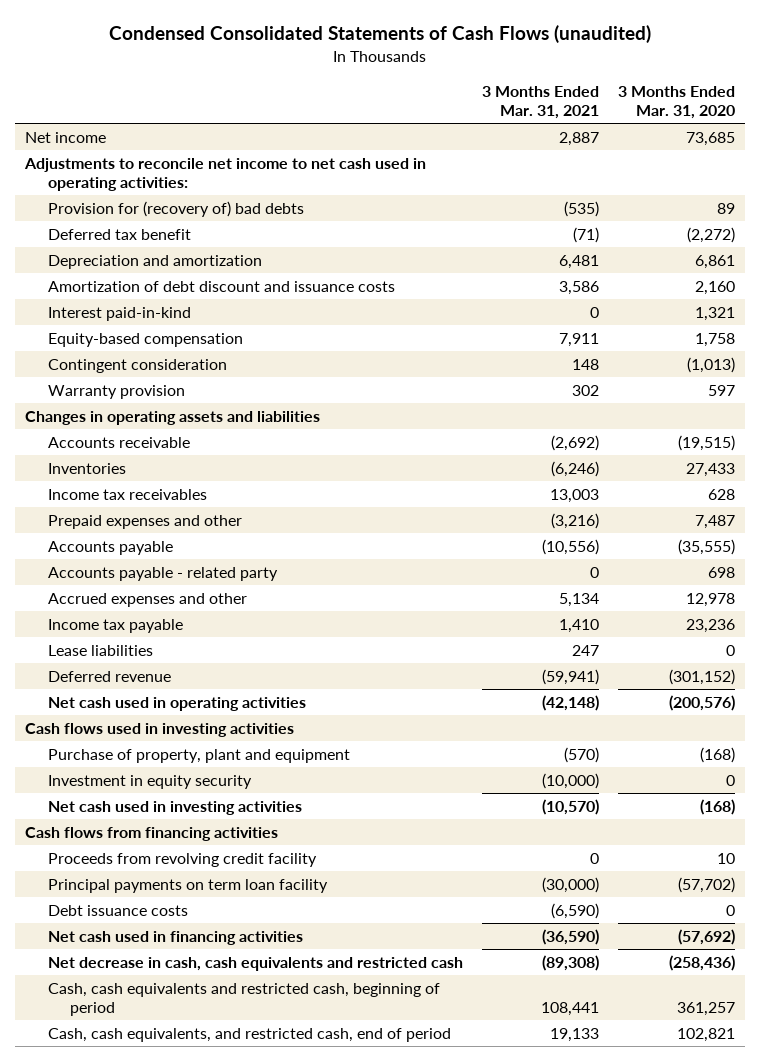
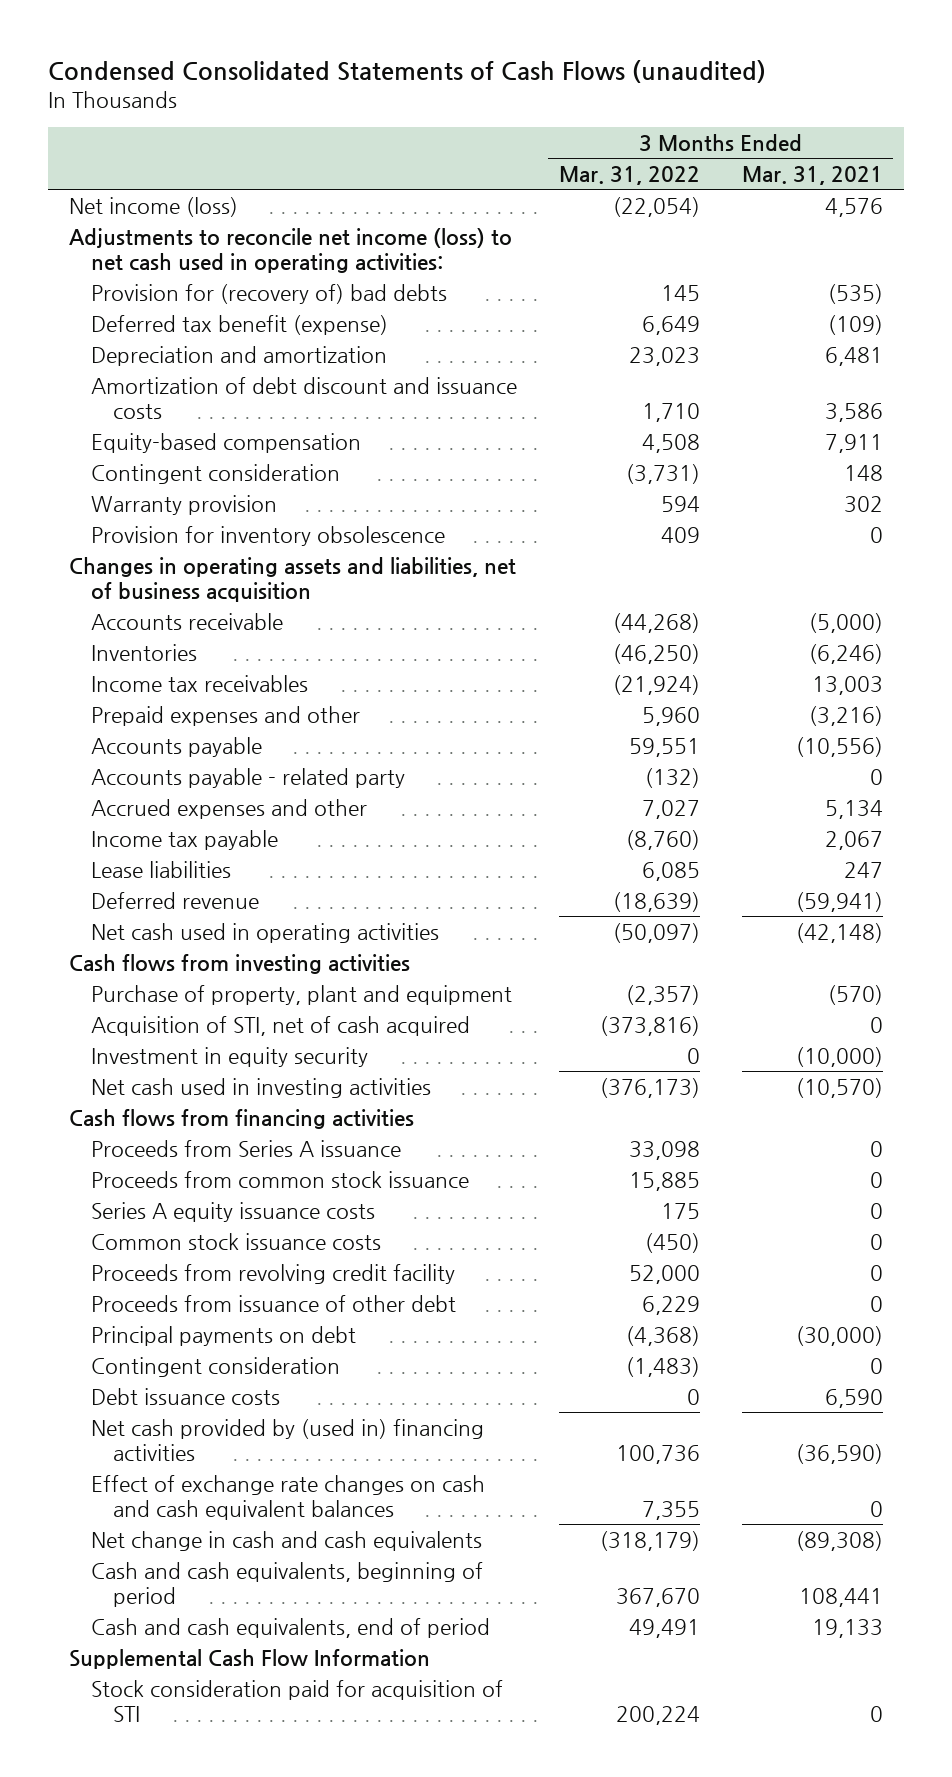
[618,86,736,119] 3 Months Ended Mar. 31, 2020 -> none
none -> [558,165,700,185] Mar. 31, 2022
[24,131,106,143] Net income -> [68,196,238,217] Net income (loss)
[558,131,599,146] 2,887 -> [824,197,883,217] 4,576
[23,157,426,191] Adjustments to reconcile net income to net cash used in operating activities: -> [68,227,512,273] Adjustments to reconcile net income (loss) to net cash used in operating activities:
[47,228,191,240] Deferred tax benefit -> [90,314,388,335] Deferred tax benefit (expense)
[572,226,599,243] (71) -> [827,314,883,335] (109)
[47,306,191,321] Interest paid-in-kind -> none
none -> [90,525,445,546] Provision for inventory obsolescence
[24,410,320,425] Changes in operating assets and liabilities -> [68,556,516,602] Changes in operating assets and liabilities, net of business acquisition
[550,434,599,451] (2,692) -> [808,612,883,633] (5,000)
[558,618,599,633] 1,410 -> [824,830,883,850] 2,067
[24,722,294,737] Cash flows used in investing activities -> [68,953,410,974] Cash flows from investing activities
none -> [90,1015,470,1036] Acquisition of STI, net of cash acquired
none -> [90,1139,401,1157] Proceeds from Series A issuance
none -> [90,1170,469,1188] Proceeds from common stock issuance
none -> [90,1201,375,1222] Series A equity issuance costs
none -> [90,1232,381,1250] Common stock issuance costs
[47,878,328,893] Principal payments on term loan facility -> none
none -> [90,1294,456,1312] Proceeds from issuance of other debt
none -> [90,1325,356,1346] Principal payments on debt
none -> [90,1356,340,1377] Contingent consideration
[550,902,599,919] (6,590) -> [824,1388,883,1408] 6,590
[47,930,303,945] Net cash used in financing activities -> [90,1418,484,1461] Net cash provided by (used in) financing activities
none -> [90,1474,485,1520] Effect of exchange rate changes on cash and cash equivalent balances
[47,956,463,971] Net decrease in cash, cash equivalents and restricted cash -> [90,1530,482,1551] Net change in cash and cash equivalents
[47,982,440,1016] Cash, cash equivalents and restricted cash, beginning of period -> [90,1561,483,1607] Cash and cash equivalents, beginning of period
[47,1027,451,1042] Cash, cash equivalents, and restricted cash, end of period -> [90,1617,490,1638] Cash and cash equivalents, end of period
none -> [68,1648,430,1669] Supplemental Cash Flow Information
none -> [90,1679,503,1722] Stock consideration paid for acquisition of STI

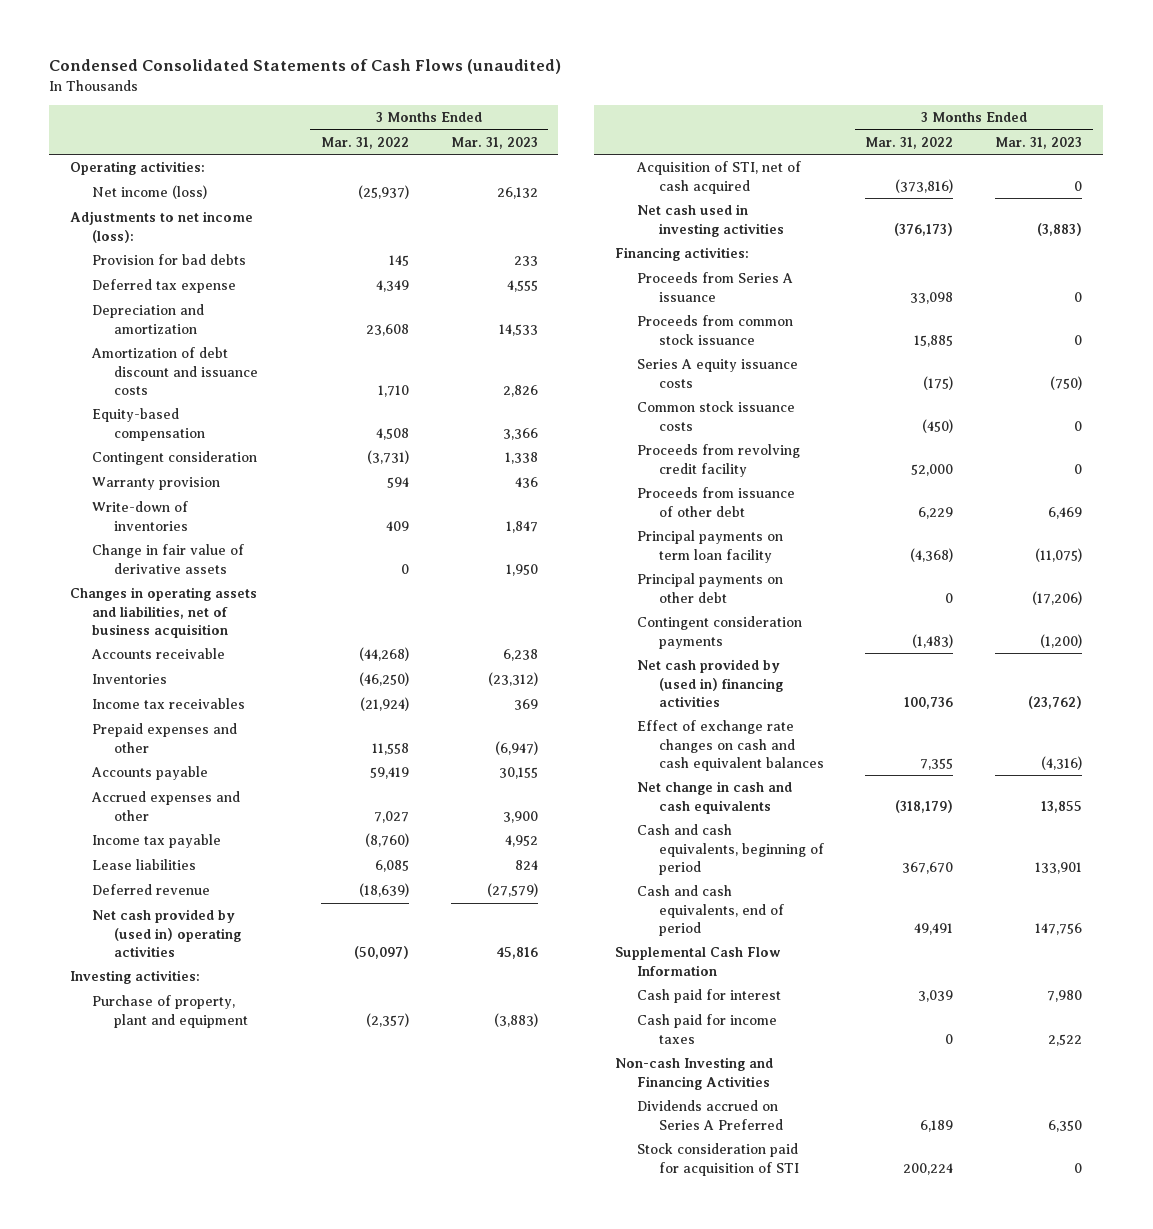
[741,165,883,185] Mar. 31, 2021 -> none
none -> [450,136,538,149] Mar. 31, 2023
none -> [70,161,206,176] Operating activities:
[612,196,700,217] (22,054) -> [357,185,409,200] (25,937)
[68,227,512,273] Adjustments to reconcile net income (loss) to net cash used in operating activities: -> [70,211,254,243] Adjustments to net income (loss):
[90,283,447,304] Provision for (recovery of) bad debts -> [91,254,246,266] Provision for bad debts
[90,314,388,335] Deferred tax benefit (expense) -> [91,279,236,294] Deferred tax expense
[641,315,700,335] 6,649 -> [375,280,409,293] 4,349
[628,346,700,366] 23,023 -> [365,323,409,336] 23,608
[90,525,445,546] Provision for inventory obsolescence -> [91,501,188,531] Write-down of inventories
none -> [91,544,244,574] Change in fair value of derivative assets
[90,767,405,788] Accounts payable - related party -> none
[641,706,700,726] 5,960 -> [371,742,409,755] 11,558
[628,737,700,757] 59,551 -> [369,767,409,780] 59,419
[90,922,439,943] Net cash used in operating activities -> [91,909,241,957] Net cash provided by (used in) operating activities
[68,953,410,974] Cash flows from investing activities -> [70,970,201,985] Investing activities:
[90,1046,368,1067] Investment in equity security -> none
[68,1108,414,1129] Cash flows from financing activities -> [615,247,750,262] Financing activities:
[660,1202,700,1219] 175 -> [923,375,954,390] (175)
[90,1387,280,1405] Debt issuance costs -> none
none -> [636,530,783,563] Principal payments on term loan facility
[90,1325,356,1346] Principal payments on debt -> [636,573,783,603] Principal payments on other debt
[625,1325,700,1346] (4,368) -> [945,592,954,603] 0
[90,1356,340,1377] Contingent consideration -> [636,616,802,649] Contingent consideration payments
none -> [636,989,781,1004] Cash paid for interest
none -> [636,1014,777,1044] Cash paid for income taxes
none -> [615,1057,774,1090] Non-cash Investing and Financing Activities
none -> [636,1100,783,1130] Dividends accrued on Series A Preferred

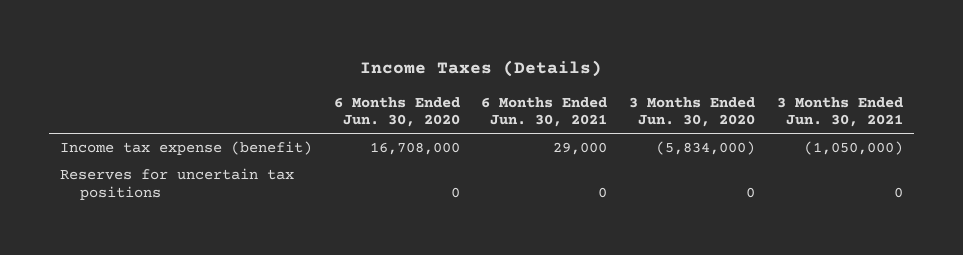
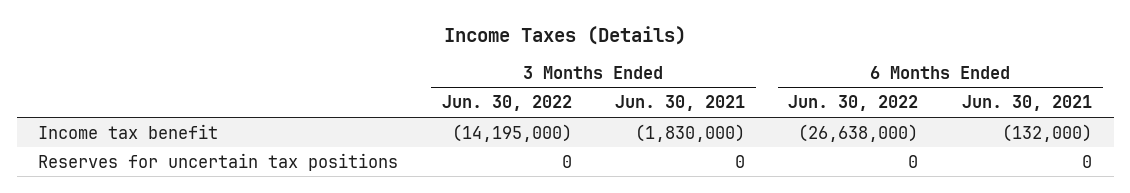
[333,96,460,128] 6 Months Ended Jun. 30, 2020 -> none
[629,96,756,128] 3 Months Ended Jun. 30, 2020 -> none
none -> [441,95,572,112] Jun. 30, 2022
none -> [788,95,919,112] Jun. 30, 2022
[59,141,312,156] Income tax expense (benefit) -> [38,123,219,139] Income tax benefit
[553,142,608,156] 29,000 -> [1001,123,1092,142] (132,000)
[803,141,903,156] (1,050,000) -> [635,123,746,142] (1,830,000)

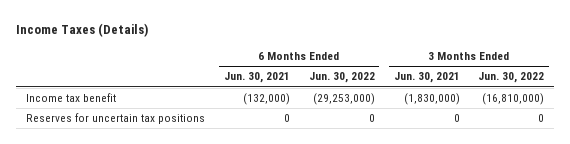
[451,123,572,142] (14,195,000) -> [482,93,545,106] (16,810,000)
[798,123,919,142] (26,638,000) -> [312,93,375,106] (29,253,000)

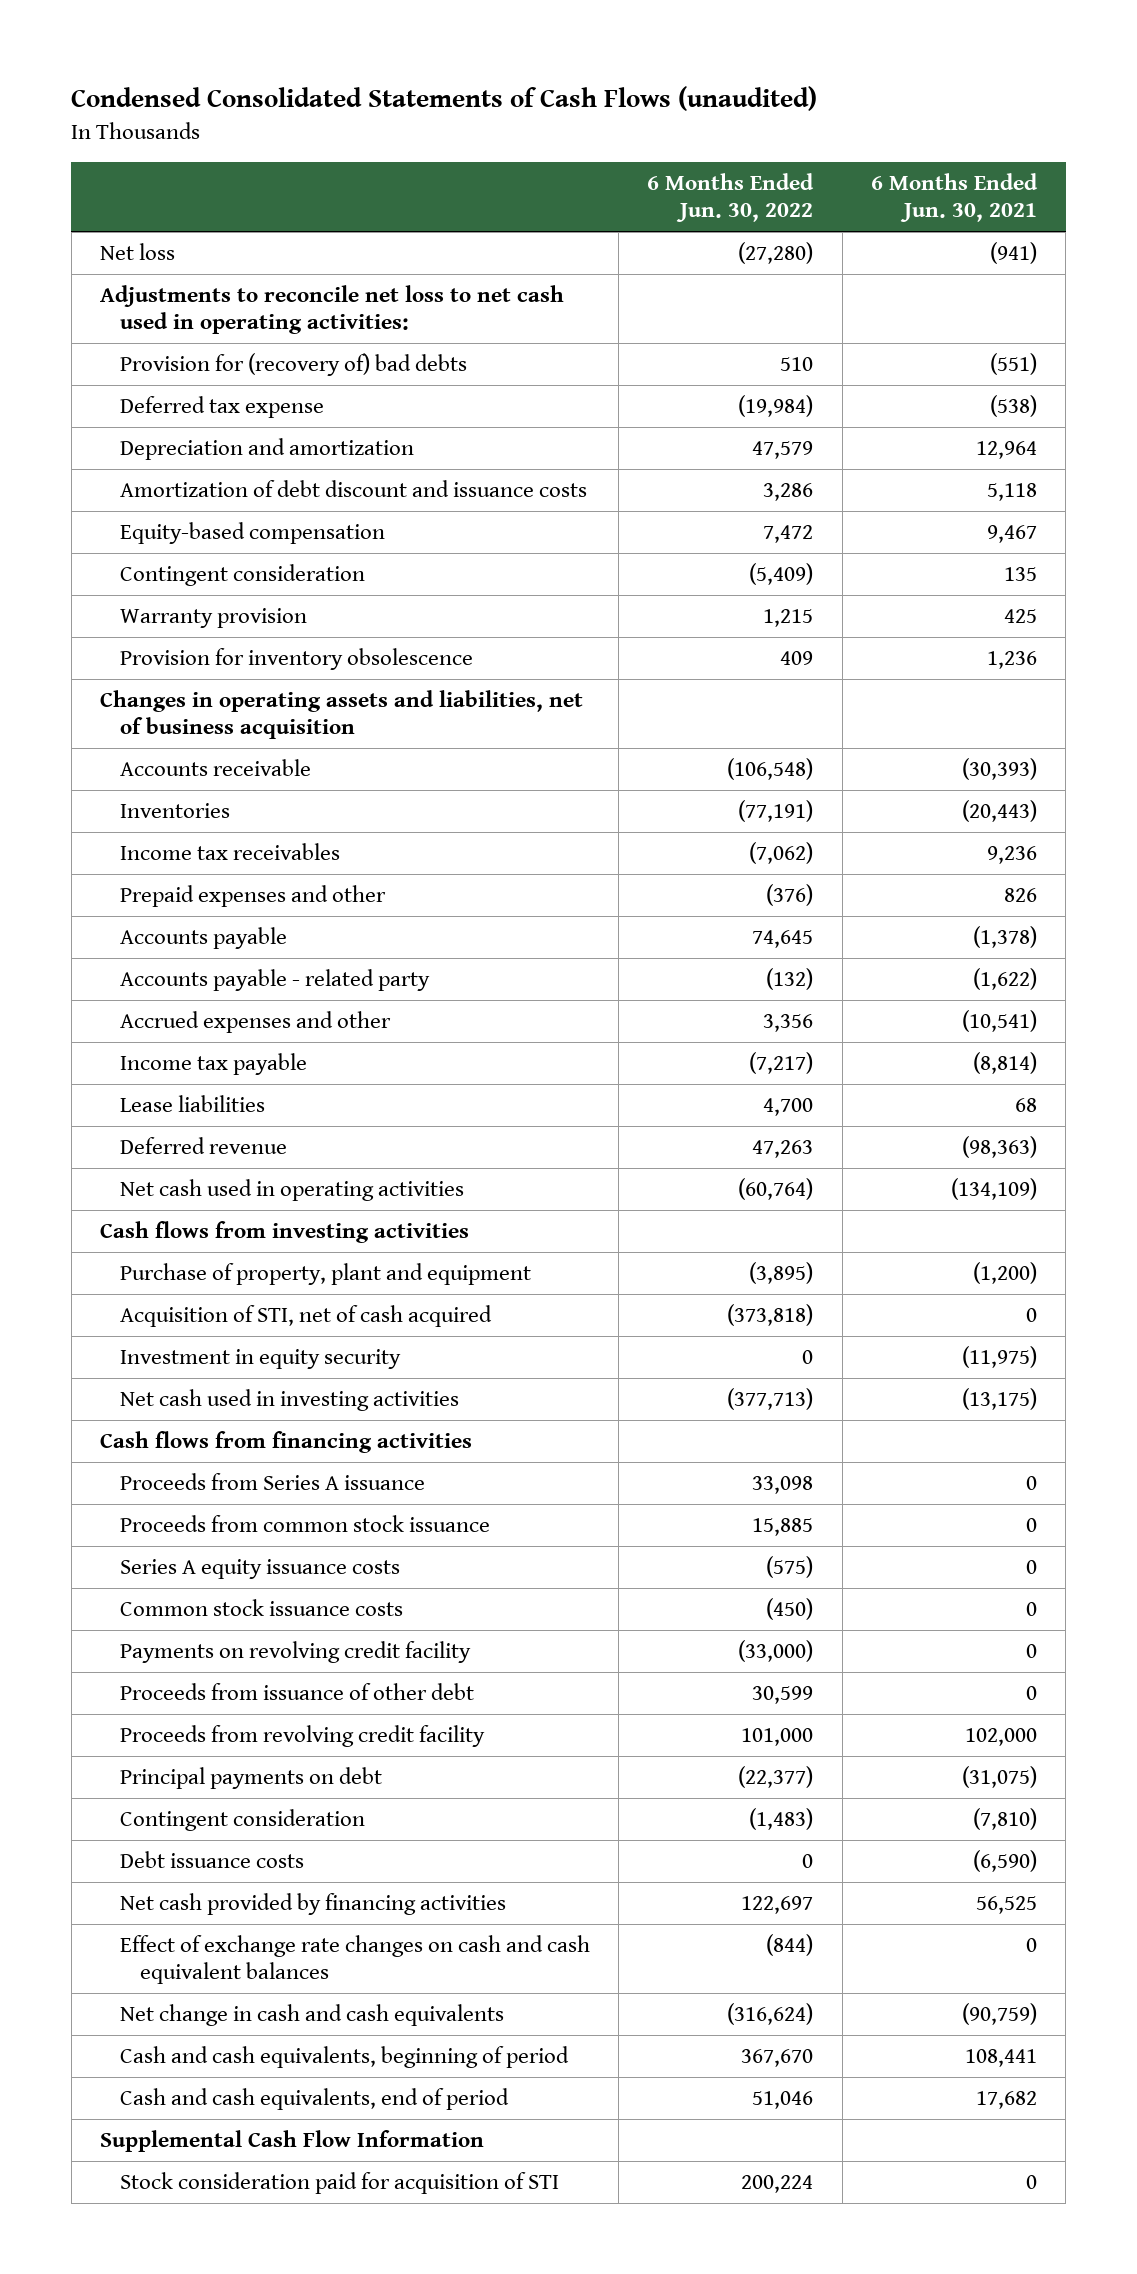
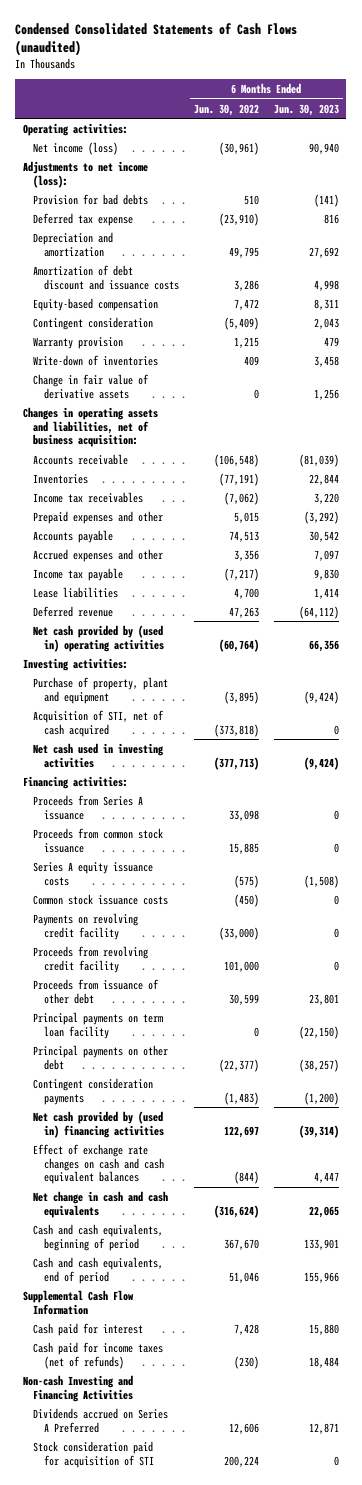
[870,172,1038,223] 6 Months Ended Jun. 30, 2021 -> none
none -> [273,103,339,116] Jun. 30, 2023
none -> [22,122,128,136] Operating activities:
[100,242,176,260] Net loss -> [33,141,119,155] Net income (loss)
[738,241,814,264] (27,280) -> [218,141,259,155] (30,961)
[100,284,565,335] Adjustments to reconcile net loss to net cash used in operating activities: -> [22,160,148,188] Adjustments to net income (loss):
[120,352,468,376] Provision for (recovery of) bad debts -> [33,193,149,205] Provision for bad debts
[738,394,814,417] (19,984) -> [218,212,259,226] (23,910)
[752,440,814,459] 47,579 -> [228,246,259,258] 49,795
[120,647,474,670] Provision for inventory obsolescence -> [33,354,159,366] Write-down of inventories
none -> [33,373,150,399] Change in fair value of derivative assets
[100,689,584,740] Changes in operating assets and liabilities, net of business acquisition -> [22,406,158,448] Changes in operating assets and liabilities, net of business acquisition:
[120,968,431,991] Accounts payable - related party -> none
[766,883,814,906] (376) -> [233,511,259,523] 5,015
[752,929,814,948] 74,645 -> [228,530,259,542] 74,513
[120,1178,465,1201] Net cash used in operating activities -> [33,624,164,652] Net cash provided by (used in) operating activities
[100,1220,470,1243] Cash flows from investing activities -> [22,657,128,671] Investing activities:
[120,1348,402,1369] Investment in equity security -> none
[100,1430,473,1453] Cash flows from financing activities -> [22,775,128,789] Financing activities:
[120,1850,305,1868] Debt issuance costs -> none
[120,1682,475,1700] Proceeds from issuance of other debt -> [33,978,160,1004] Proceeds from issuance of other debt
none -> [33,1011,164,1039] Principal payments on term loan facility
[120,1766,383,1789] Principal payments on debt -> [33,1044,169,1070] Principal payments on other debt
[120,1808,366,1831] Contingent consideration -> [33,1077,154,1105] Contingent consideration payments
[120,1892,507,1915] Net cash provided by financing activities -> [33,1110,164,1138] Net cash provided by (used in) financing activities
none -> [33,1322,144,1336] Cash paid for interest
none -> [33,1341,164,1369] Cash paid for income taxes (net of refunds)
none -> [22,1374,134,1402] Non-cash Investing and Financing Activities
none -> [33,1407,169,1433] Dividends accrued on Series A Preferred

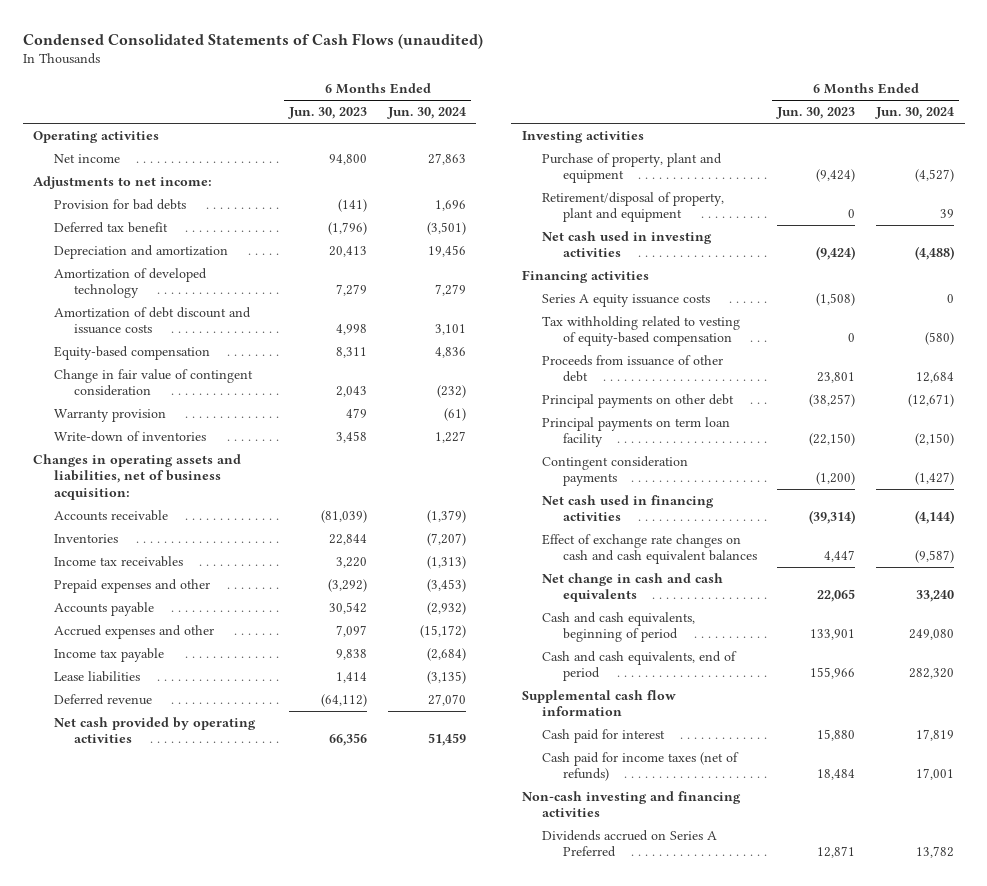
[193,103,259,116] Jun. 30, 2022 -> none
none -> [386,107,466,120] Jun. 30, 2024
[22,122,128,136] Operating activities: -> [33,131,160,144] Operating activities
[33,141,119,155] Net income (loss) -> [53,154,120,164] Net income
[308,142,339,154] 90,940 -> [329,154,368,166] 94,800
[22,160,148,188] Adjustments to net income (loss): -> [33,176,213,190] Adjustments to net income:
[33,212,134,226] Deferred tax expense -> [53,222,168,234] Deferred tax benefit
[323,213,339,224] 816 -> [328,222,368,236] (1,796)
[308,246,339,258] 27,692 -> [329,246,368,258] 20,413
none -> [53,268,207,299] Amortization of developed technology
[33,316,154,330] Contingent consideration -> [53,369,253,397] Change in fair value of contingent consideration
[33,373,150,399] Change in fair value of derivative assets -> none
[313,568,339,580] 9,830 -> [336,649,368,661] 9,838
[33,624,164,652] Net cash provided by (used in) operating activities -> [53,717,256,744] Net cash provided by operating activities
[22,657,128,671] Investing activities: -> [521,131,644,144] Investing activities
[33,709,165,737] Acquisition of STI, net of cash acquired -> none
none -> [542,192,725,223] Retirement/disposal of property, plant and equipment
[33,794,144,820] Proceeds from Series A issuance -> none
[33,827,164,853] Proceeds from common stock issuance -> none
[22,775,128,789] Financing activities: -> [521,270,649,284] Financing activities
[33,893,169,905] Common stock issuance costs -> none
[33,912,139,940] Payments on revolving credit facility -> none
[33,945,149,973] Proceeds from revolving credit facility -> none
none -> [542,316,741,347] Tax withholding related to vesting of equity-based compensation
[33,1011,164,1039] Principal payments on term loan facility -> [542,417,731,448] Principal payments on term loan facility
[33,1110,164,1138] Net cash provided by (used in) financing activities -> [542,495,715,522] Net cash used in financing activities
[22,1289,134,1315] Supplemental Cash Flow Information -> [521,690,676,717] Supplemental cash flow information
[22,1374,134,1402] Non-cash Investing and Financing Activities -> [521,791,741,818] Non-cash investing and financing activities
[33,1440,154,1468] Stock consideration paid for acquisition of STI -> none

